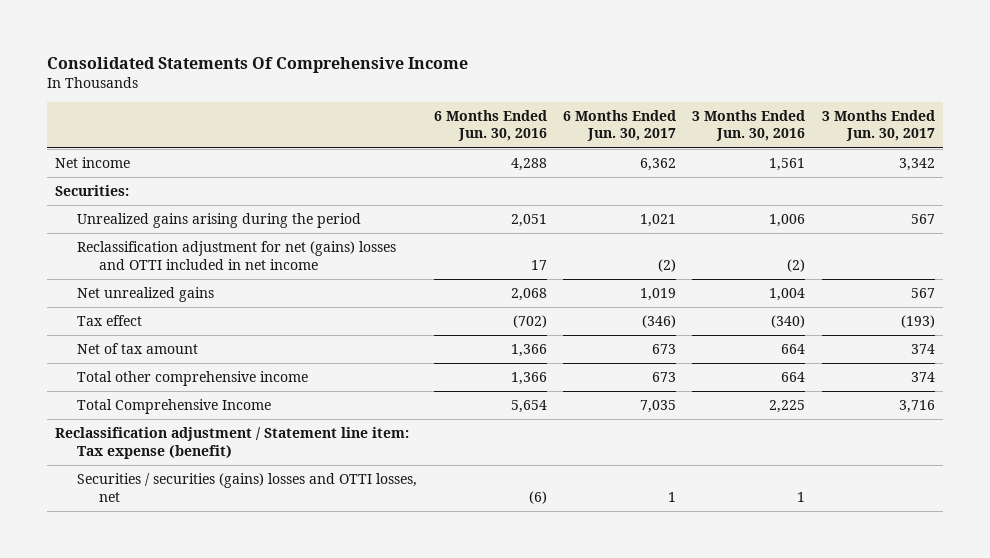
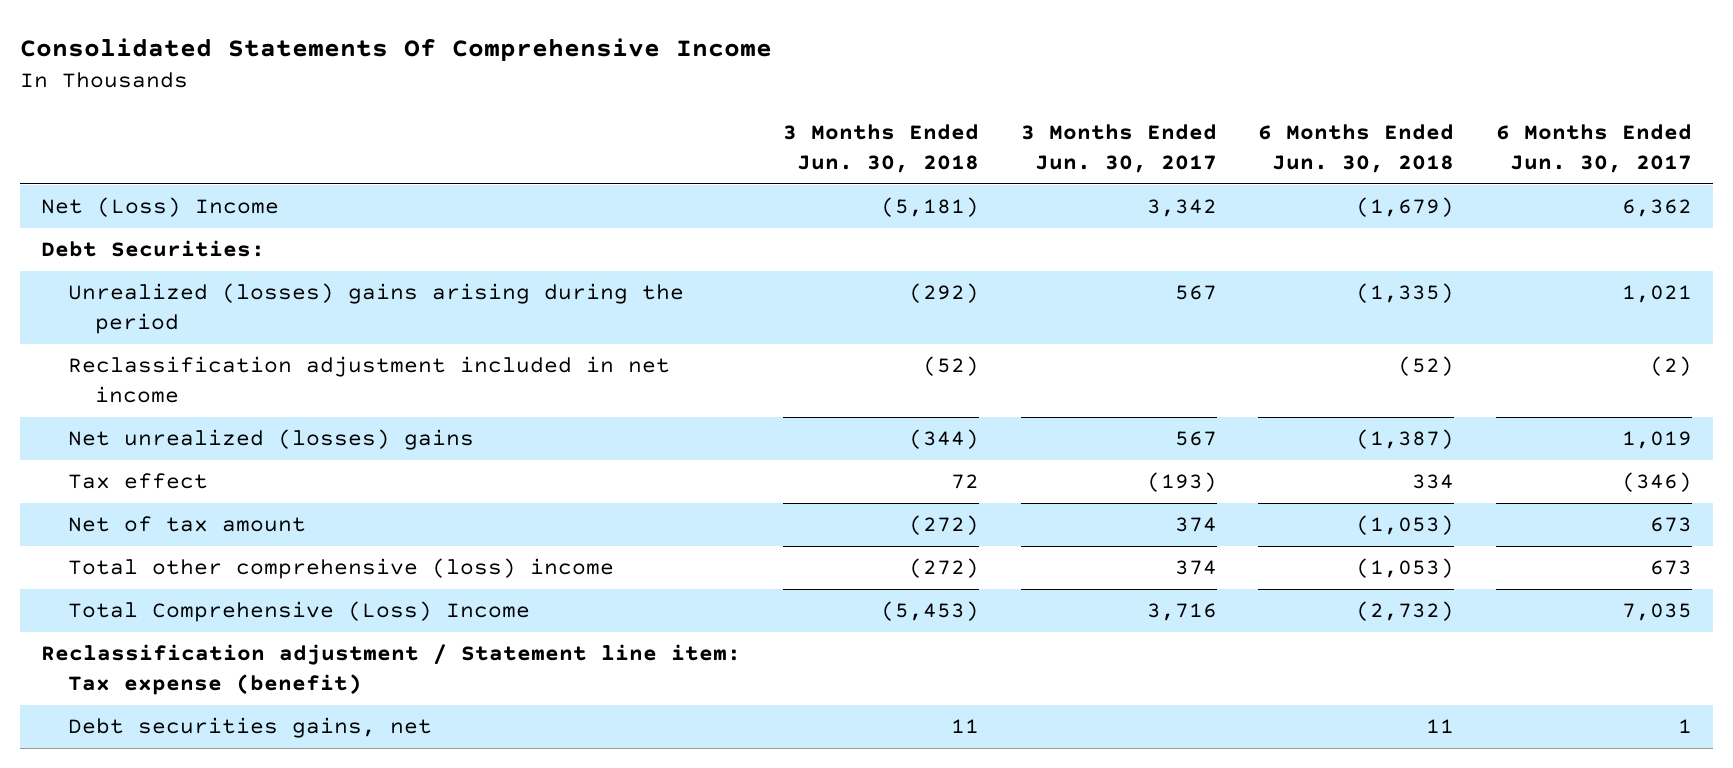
[433,109,547,142] 6 Months Ended Jun. 30, 2016 -> none
[692,109,806,142] 3 Months Ended Jun. 30, 2016 -> none
none -> [782,123,979,173] 3 Months Ended Jun. 30, 2018
none -> [1258,123,1455,173] 6 Months Ended Jun. 30, 2018
[54,157,130,169] Net income -> [41,197,280,218] Net (Loss) Income
[54,185,129,197] Securities: -> [41,240,266,258] Debt Securities:
[77,213,362,229] Unrealized gains arising during the period -> [68,283,685,335] Unrealized (losses) gains arising during the period
[77,241,397,270] Reclassification adjustment for net (gains) losses and OTTI included in net income -> [68,356,671,404] Reclassification adjustment included in net income
[77,287,215,303] Net unrealized gains -> [68,429,475,451] Net unrealized (losses) gains
[77,371,309,387] Total other comprehensive income -> [68,558,615,580] Total other comprehensive (loss) income
[77,399,272,415] Total Comprehensive Income -> [68,601,531,623] Total Comprehensive (Loss) Income
[77,473,418,502] Securities / securities (gains) losses and OTTI losses, net -> [68,717,433,739] Debt securities gains, net

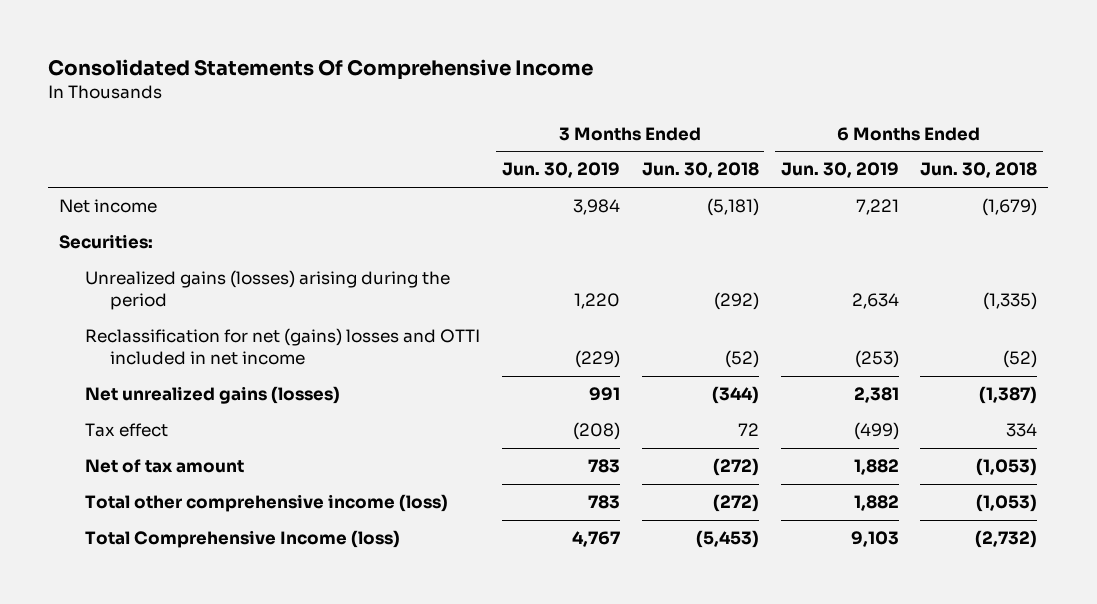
[1020,123,1217,173] 3 Months Ended Jun. 30, 2017 -> none
[1496,123,1693,173] 6 Months Ended Jun. 30, 2017 -> none
none -> [501,162,620,179] Jun. 30, 2019
none -> [780,162,899,179] Jun. 30, 2019
[41,197,280,218] Net (Loss) Income -> [59,199,158,214] Net income
[41,240,266,258] Debt Securities: -> [59,234,154,250] Securities:
[68,283,685,335] Unrealized (losses) gains arising during the period -> [84,270,450,311] Unrealized gains (losses) arising during the period
[68,356,671,404] Reclassification adjustment included in net income -> [84,328,480,366] Reclassification for net (gains) losses and OTTI included in net income
[68,429,475,451] Net unrealized (losses) gains -> [84,386,340,405] Net unrealized gains (losses)
[41,644,742,696] Reclassification adjustment / Statement line item: Tax expense (benefit) -> none
[68,717,433,739] Debt securities gains, net -> none
[68,558,615,580] Total other comprehensive (loss) income -> [84,494,448,513] Total other comprehensive income (loss)
[68,601,531,623] Total Comprehensive (Loss) Income -> [84,530,400,549] Total Comprehensive Income (loss)

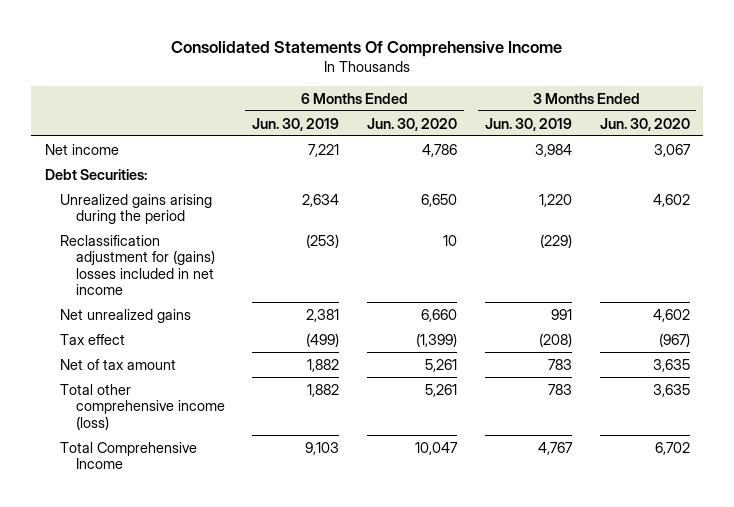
[641,162,759,179] Jun. 30, 2018 -> none
[920,162,1038,179] Jun. 30, 2018 -> none
none -> [367,117,458,131] Jun. 30, 2020
none -> [599,117,690,131] Jun. 30, 2020
[59,234,154,250] Securities: -> [44,168,147,180] Debt Securities:
[84,270,450,311] Unrealized gains (losses) arising during the period -> [60,193,213,225] Unrealized gains arising during the period
[84,328,480,366] Reclassification for net (gains) losses and OTTI included in net income -> [60,234,215,296] Reclassification adjustment for (gains) losses included in net income
[84,386,340,405] Net unrealized gains (losses) -> [60,308,192,323] Net unrealized gains
[84,530,400,549] Total Comprehensive Income (loss) -> [60,441,198,470] Total Comprehensive Income

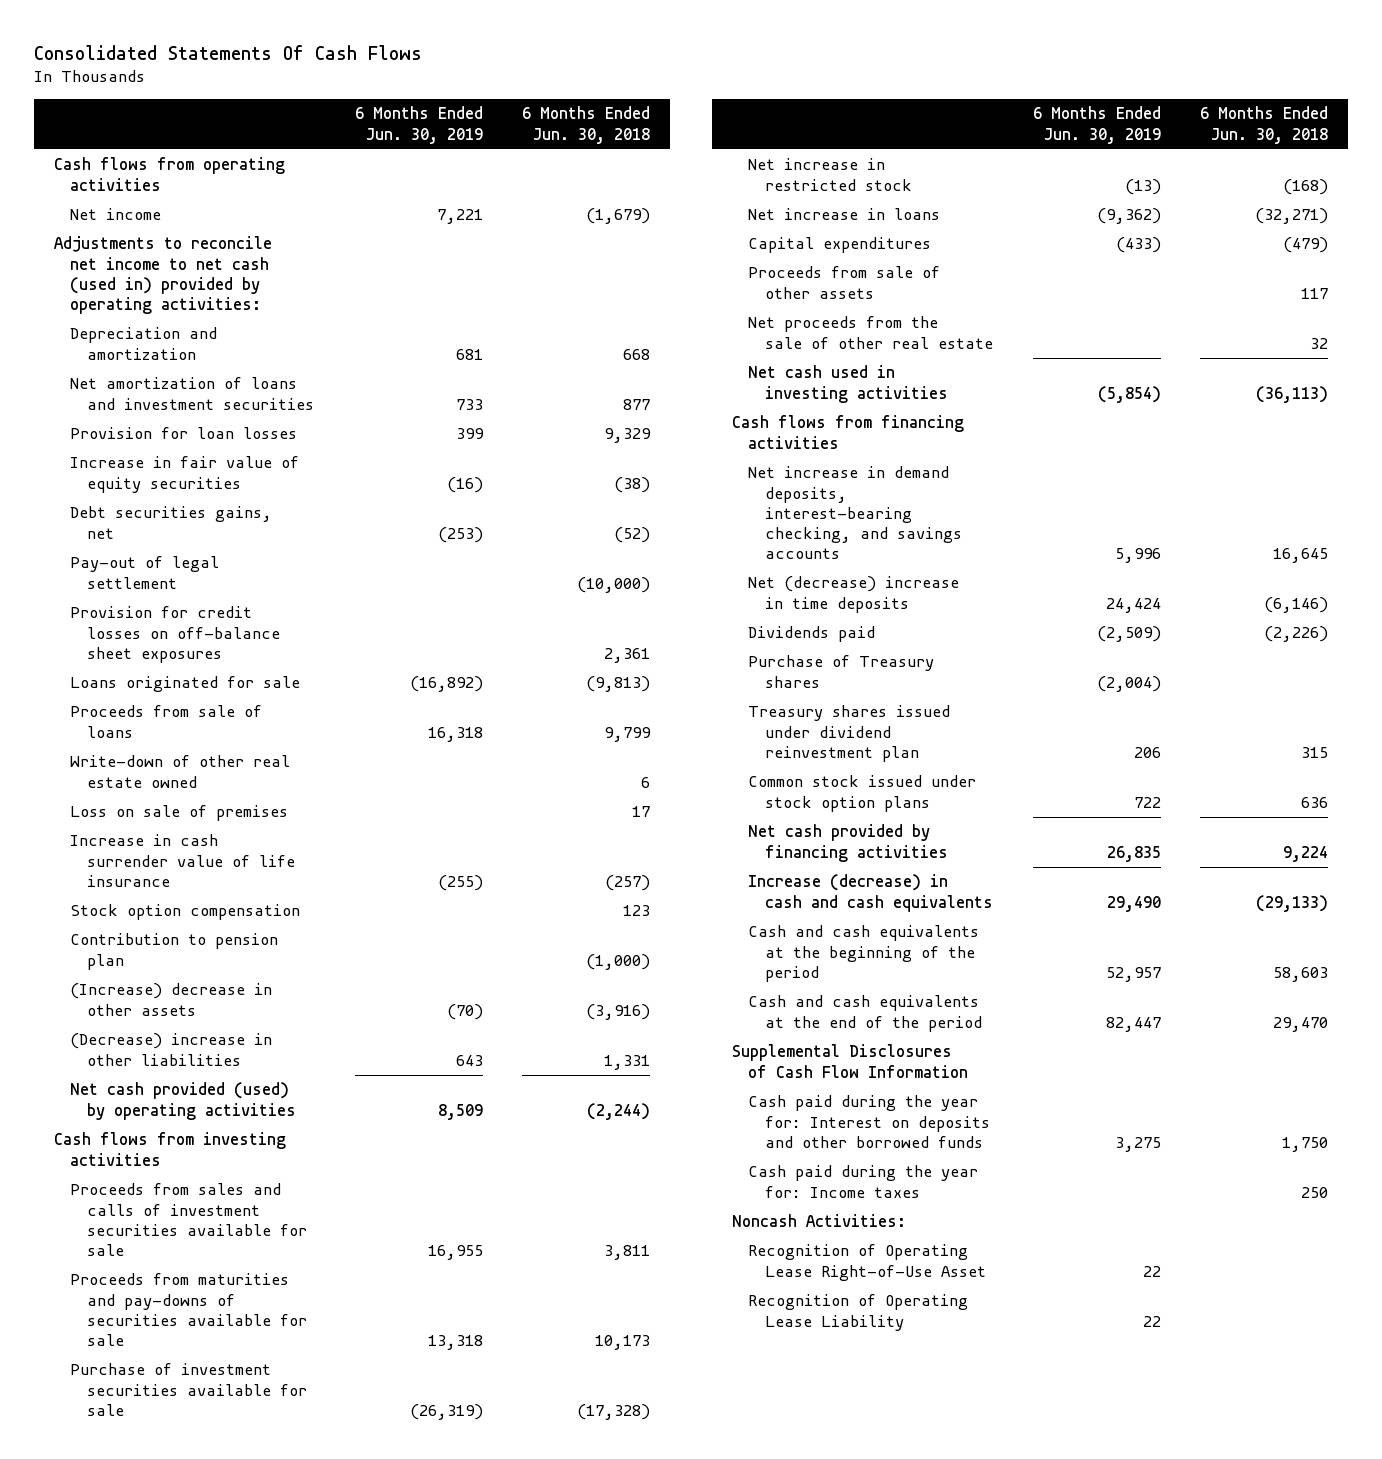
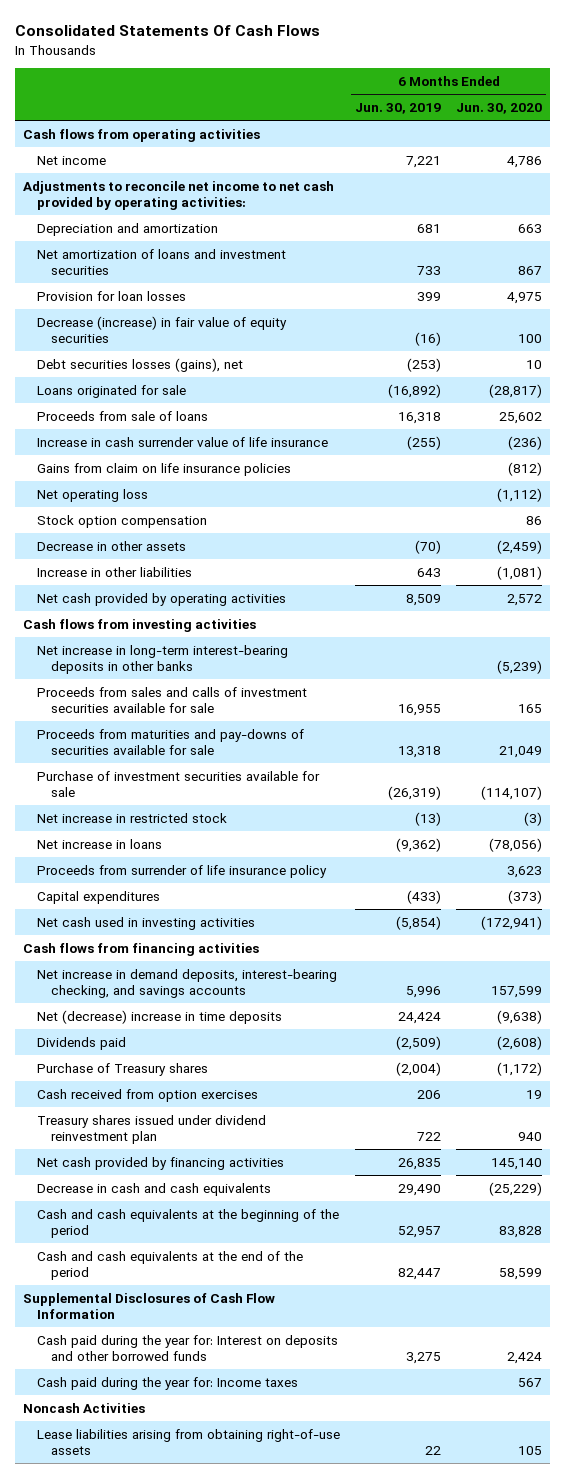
[522,106,651,144] 6 Months Ended Jun. 30, 2018 -> none
none -> [456,103,543,115] Jun. 30, 2020
[53,236,272,315] Adjustments to reconcile net income to net cash (used in) provided by operating activities: -> [22,180,334,210] Adjustments to reconcile net income to net cash provided by operating activities:
[70,556,220,589] Pay-out of legal settlement -> none
[70,606,280,663] Provision for credit losses on off-balance sheet exposures -> none
[70,456,300,493] Increase in fair value of equity securities -> [37,315,288,343] Decrease (increase) in fair value of equity securities
[70,506,273,539] Debt securities gains, net -> [37,357,244,372] Debt securities losses (gains), net
[70,755,291,788] Write-down of other real estate owned -> none
[70,805,289,822] Loss on sale of premises -> none
none -> [37,462,292,476] Gains from claim on life insurance policies
none -> [37,488,149,502] Net operating loss
[70,933,279,970] Contribution to pension plan -> none
[70,983,273,1016] (Increase) decrease in other assets -> [37,540,187,551] Decrease in other assets
[70,1033,273,1066] (Decrease) increase in other liabilities -> [37,566,193,577] Increase in other liabilities
[70,1082,296,1120] Net cash provided (used) by operating activities -> [37,592,287,606] Net cash provided by operating activities
none -> [37,644,289,674] Net increase in long-term interest-bearing deposits in other banks
none -> [37,864,328,878] Proceeds from surrender of life insurance policy
[748,266,941,299] Proceeds from sale of other assets -> none
[748,316,993,349] Net proceeds from the sale of other real estate -> none
[748,775,977,812] Common stock issued under stock option plans -> none
none -> [37,1088,259,1102] Cash received from option exercises
[1133,746,1161,758] 206 -> [417,1131,442,1141] 722
[748,874,993,912] Increase (decrease) in cash and cash equivalents -> [37,1182,272,1196] Decrease in cash and cash equivalents
[748,1294,969,1331] Recognition of Operating Lease Liability -> none
[731,1214,906,1228] Noncash Activities: -> [22,1402,145,1413] Noncash Activities
[748,1244,986,1281] Recognition of Operating Lease Right-of-Use Asset -> [37,1428,341,1455] Lease liabilities arising from obtaining right-of-use assets

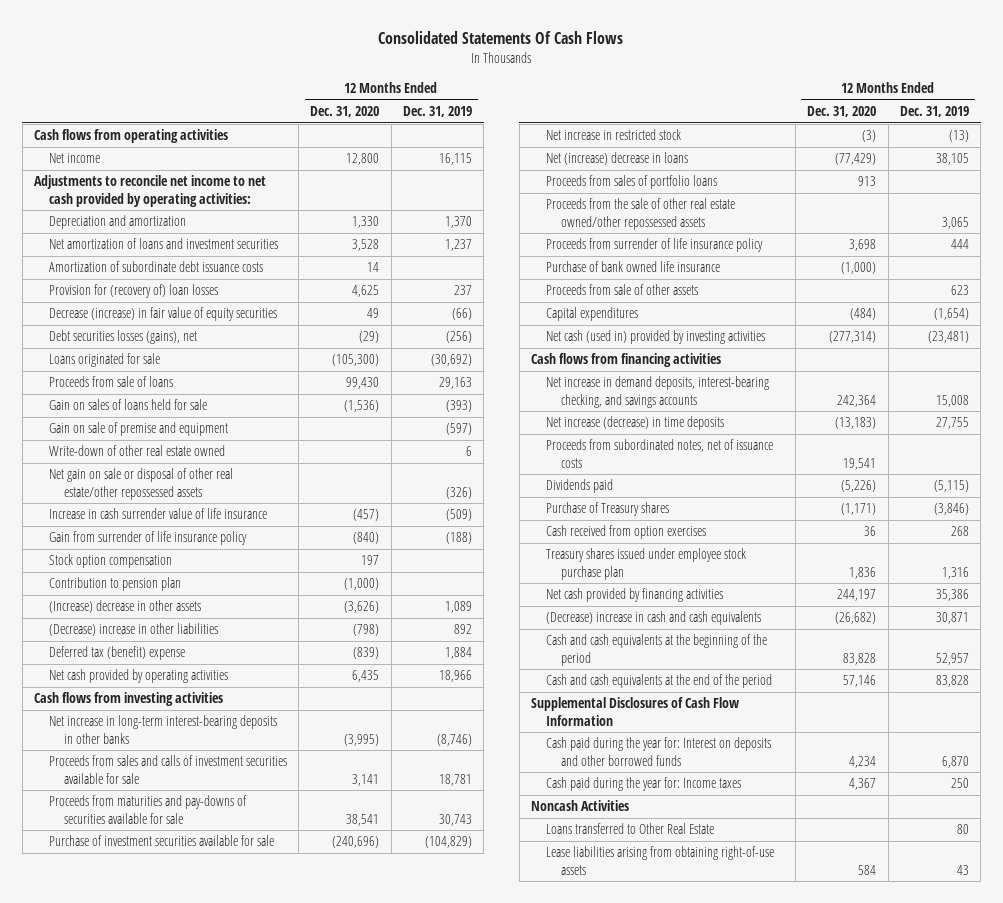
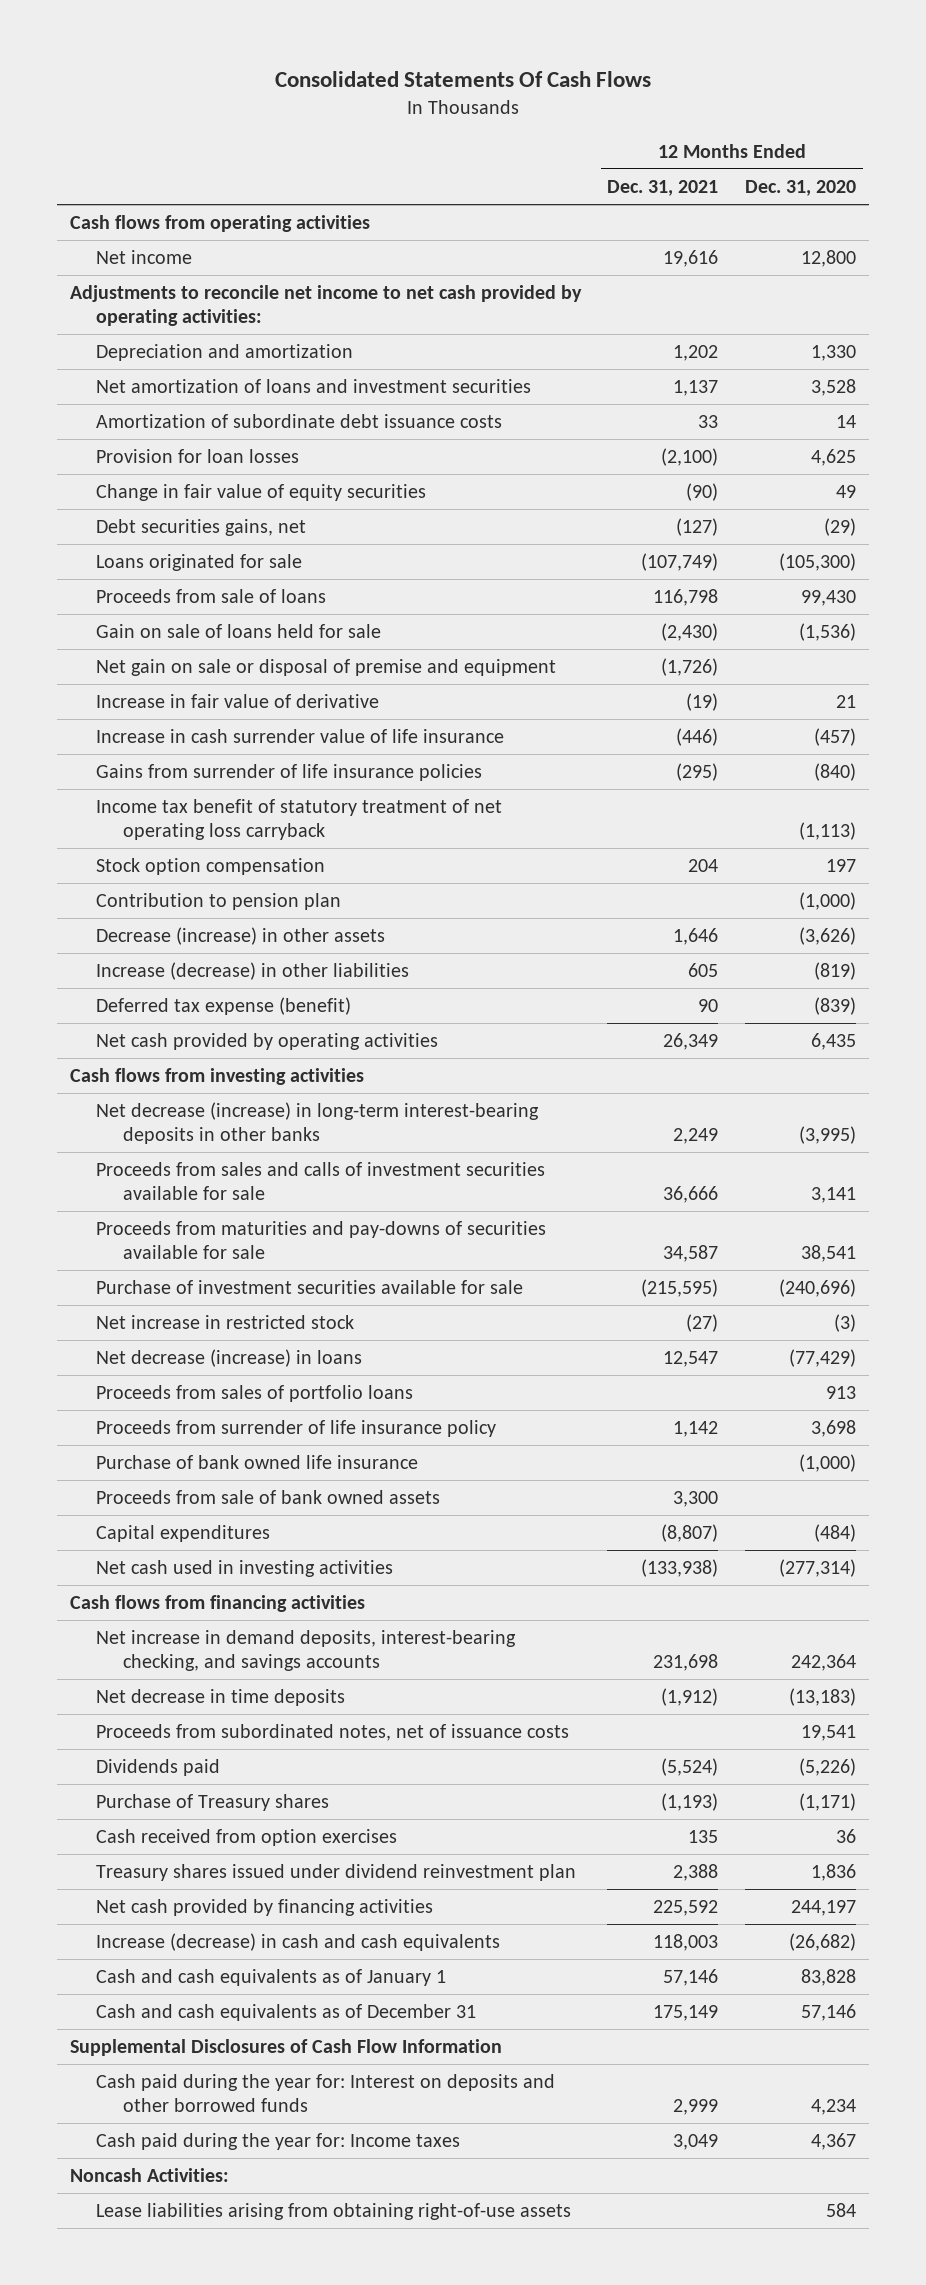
[403,106,473,118] Dec. 31, 2019 -> none
none -> [607,180,719,197] Dec. 31, 2021
[48,284,218,299] Provision for (recovery of) loan losses -> [96,449,300,464] Provision for loan losses
[48,307,277,322] Decrease (increase) in fair value of equity securities -> [96,484,427,502] Change in fair value of equity securities
[48,330,197,345] Debt securities losses (gains), net -> [96,519,307,537] Debt securities gains, net
[48,445,225,457] Write-down of other real estate owned -> none
[48,468,233,500] Net gain on sale or disposal of other real estate/other repossessed assets -> none
[48,399,207,411] Gain on sales of loans held for sale -> [96,624,382,639] Gain on sale of loans held for sale
[48,422,228,437] Gain on sale of premise and equipment -> [96,659,557,677] Net gain on sale or disposal of premise and equipment
none -> [96,694,380,709] Increase in fair value of derivative
[48,531,247,546] Gain from surrender of life insurance policy -> [96,764,483,782] Gains from surrender of life insurance policies
none -> [96,799,503,841] Income tax benefit of statutory treatment of net operating loss carryback
[48,600,201,614] (Increase) decrease in other assets -> [96,927,386,946] Decrease (increase) in other assets
[48,623,218,637] (Decrease) increase in other liabilities -> [96,962,410,981] Increase (decrease) in other liabilities
[353,624,380,637] (798) -> [814,962,857,981] (819)
[48,646,185,661] Deferred tax (benefit) expense -> [96,997,352,1016] Deferred tax expense (benefit)
[48,715,277,744] Net increase in long-term interest-bearing deposits in other banks -> [96,1102,540,1145] Net decrease (increase) in long-term interest-bearing deposits in other banks
[545,152,688,166] Net (increase) decrease in loans -> [96,1349,363,1368] Net decrease (increase) in loans
[545,198,735,230] Proceeds from the sale of other real estate owned/other repossessed assets -> none
[545,284,698,296] Proceeds from sale of other assets -> [96,1490,441,1505] Proceeds from sale of bank owned assets
[545,330,765,345] Net cash (used in) provided by investing activities -> [96,1560,394,1578] Net cash used in investing activities
[545,416,724,431] Net increase (decrease) in time deposits -> [96,1689,346,1707] Net decrease in time deposits
[545,548,746,580] Treasury shares issued under employee stock purchase plan -> [96,1864,577,1882] Treasury shares issued under dividend reinvestment plan
[545,611,761,626] (Decrease) increase in cash and cash equivalents -> [96,1933,501,1952] Increase (decrease) in cash and cash equivalents
[545,634,767,666] Cash and cash equivalents at the beginning of the period -> [96,1969,447,1987] Cash and cash equivalents as of January 1
[545,674,772,689] Cash and cash equivalents at the end of the period -> [96,2004,477,2022] Cash and cash equivalents as of December 31
[545,823,714,835] Loans transferred to Other Real Estate -> none
[530,800,629,812] Noncash Activities -> [69,2168,229,2183] Noncash Activities:

